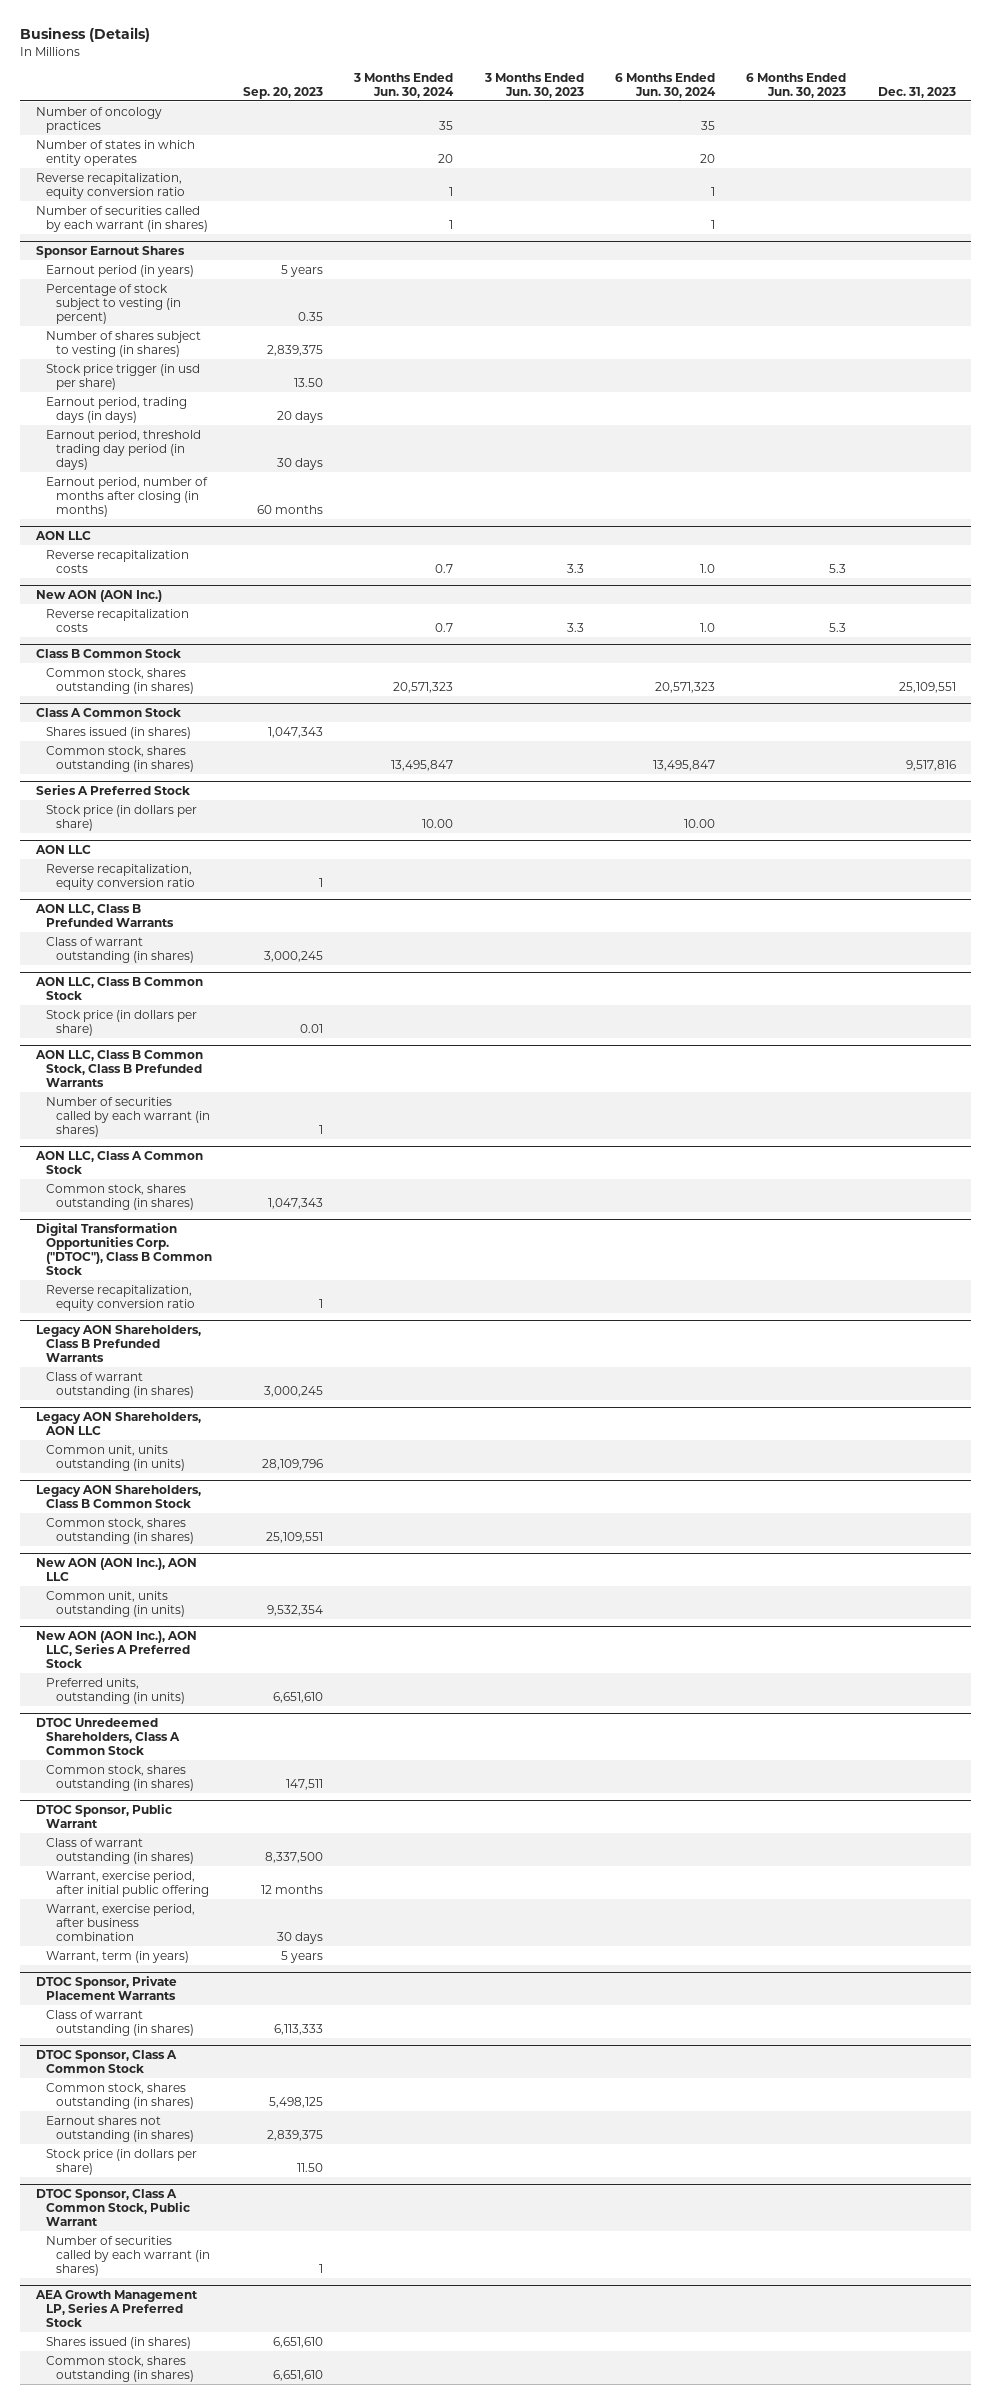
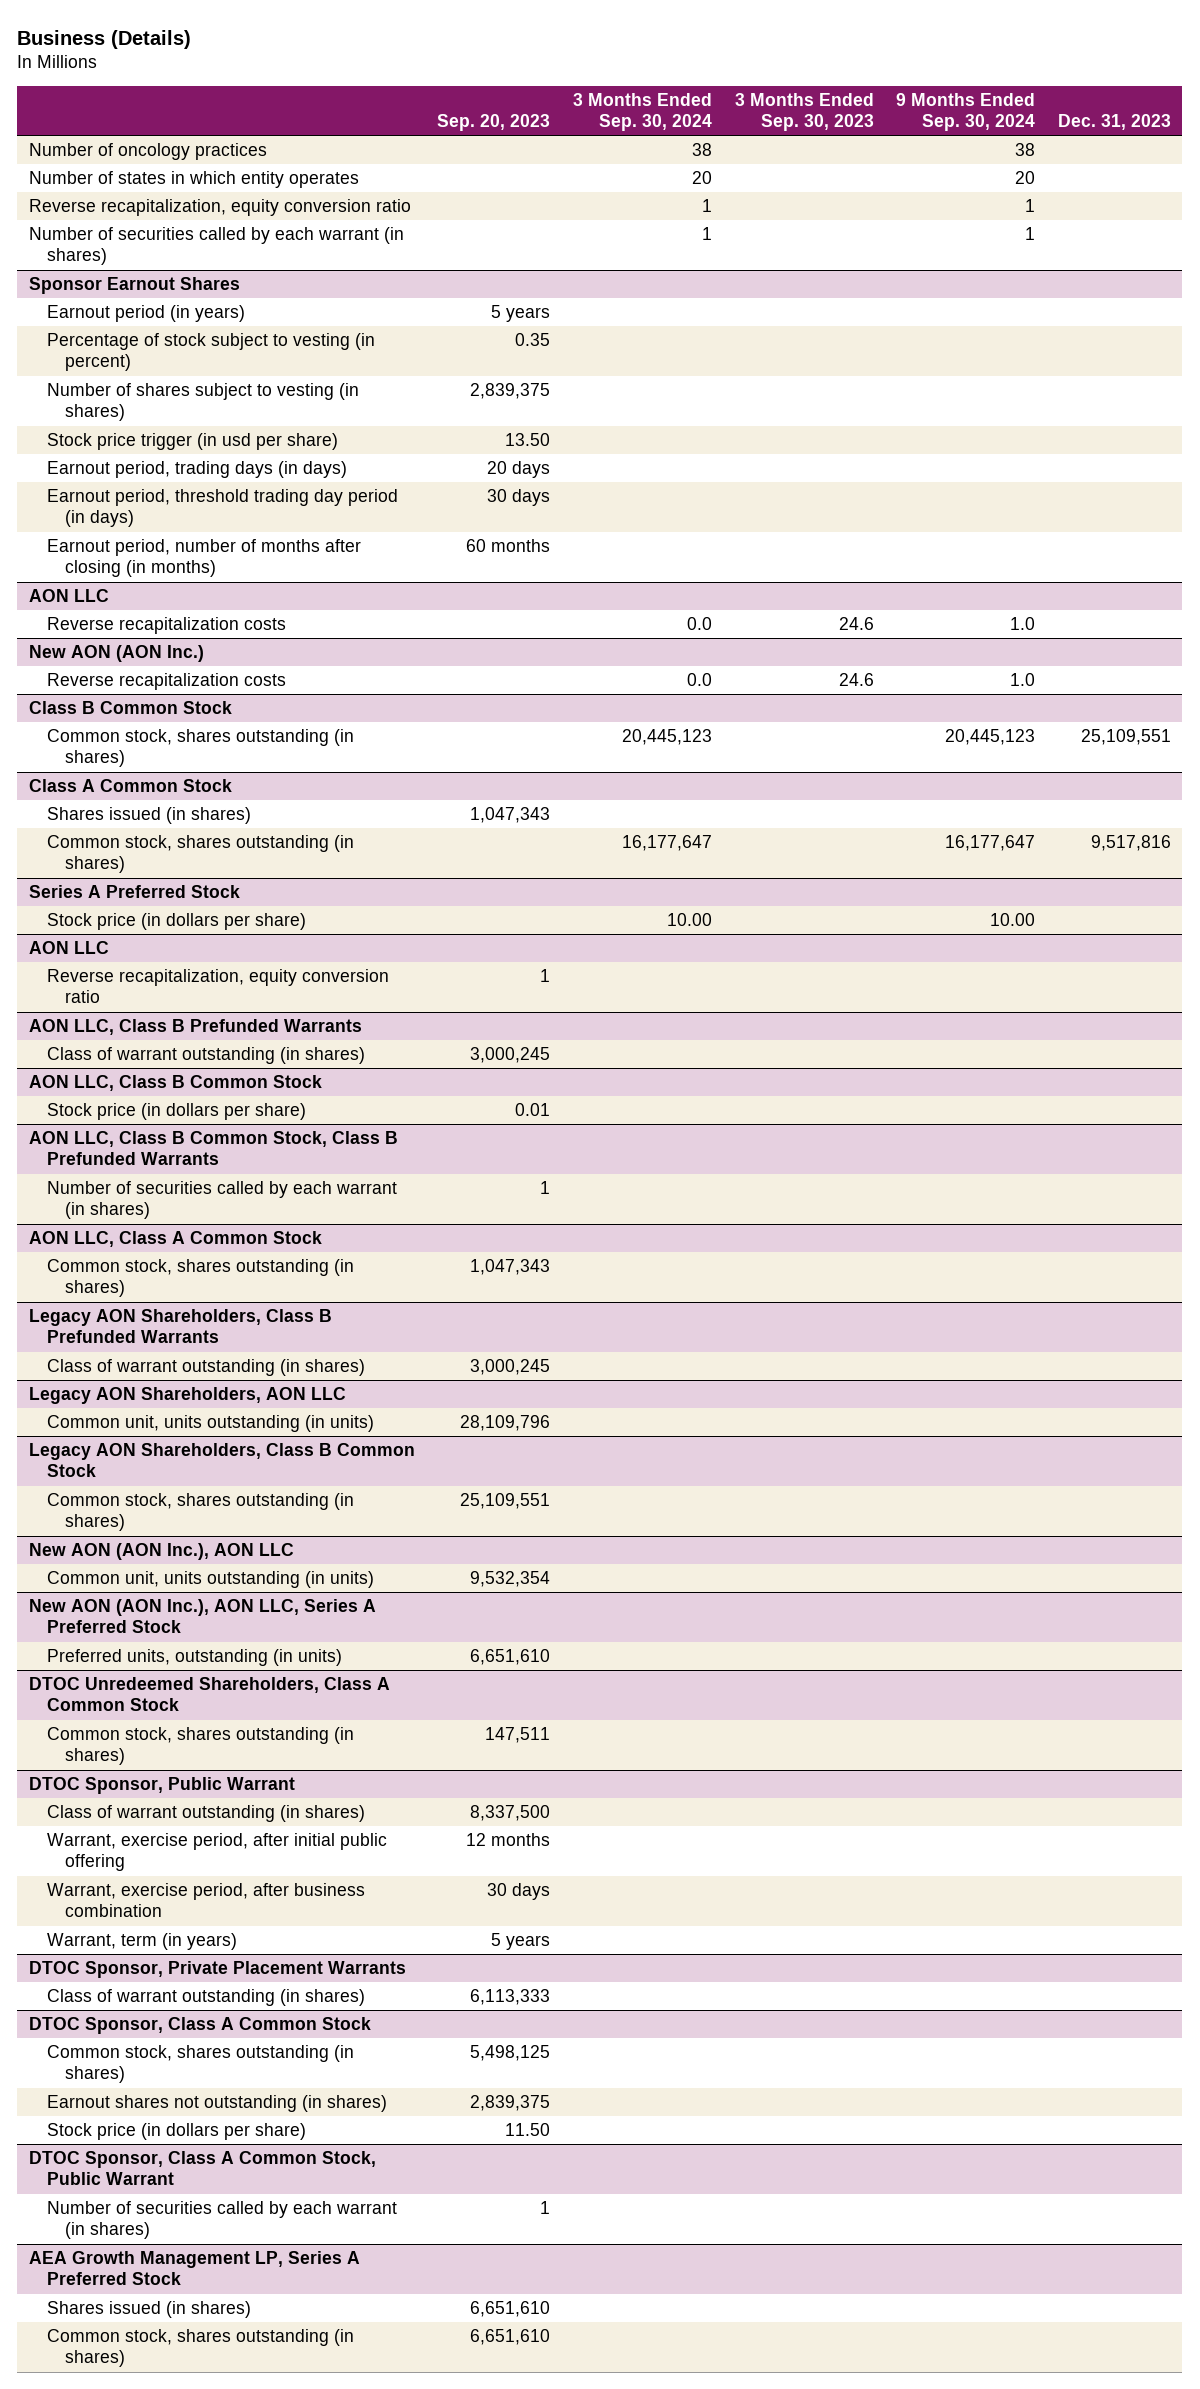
[353,72,455,98] 3 Months Ended Jun. 30, 2024 -> none
[483,72,584,98] 3 Months Ended Jun. 30, 2023 -> none
[615,72,717,98] 6 Months Ended Jun. 30, 2024 -> none
[746,72,847,98] 6 Months Ended Jun. 30, 2023 -> none
none -> [573,93,713,132] 3 Months Ended Sep. 30, 2024
none -> [734,93,874,132] 3 Months Ended Sep. 30, 2023
none -> [896,93,1036,132] 9 Months Ended Sep. 30, 2024
[36,1222,212,1275] Digital Transformation Opportunities Corp. ("DTOC"), Class B Common Stock -> none
[45,1284,195,1311] Reverse recapitalization, equity conversion ratio -> none

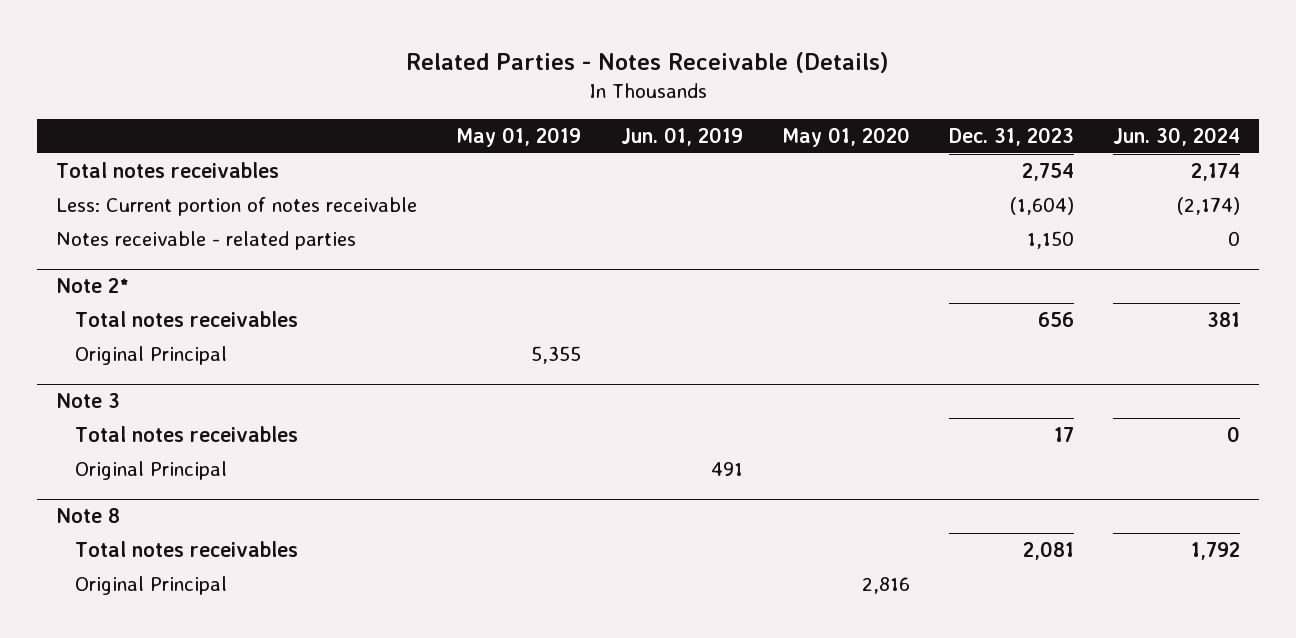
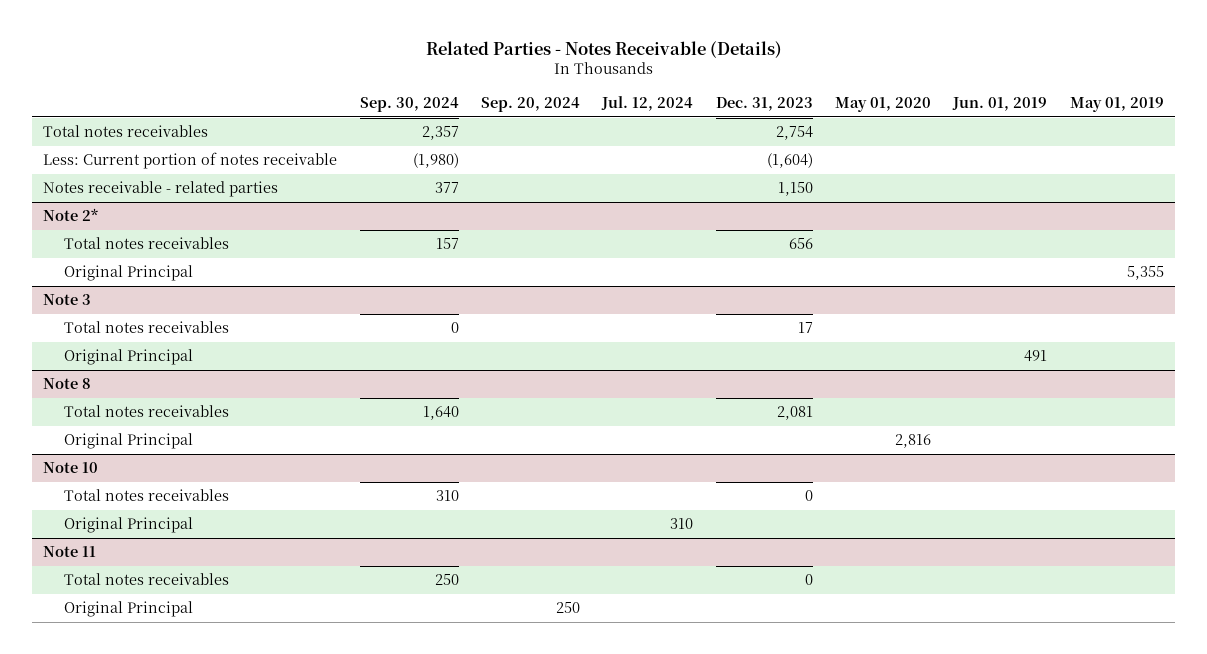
[1112,127,1240,147] Jun. 30, 2024 -> none
none -> [359,96,459,112] Sep. 30, 2024
none -> [480,96,580,112] Sep. 20, 2024
none -> [601,95,694,111] Jul. 12, 2024
none -> [43,462,99,474] Note 10
none -> [63,489,229,502] Total notes receivables
none -> [63,517,193,534] Original Principal
none -> [43,546,97,558] Note 11
none -> [63,573,229,586] Total notes receivables
none -> [63,601,193,618] Original Principal

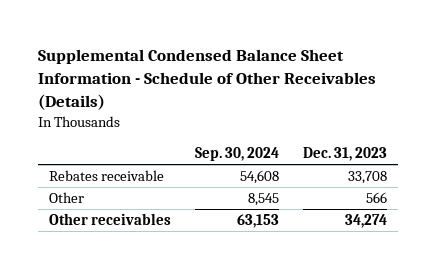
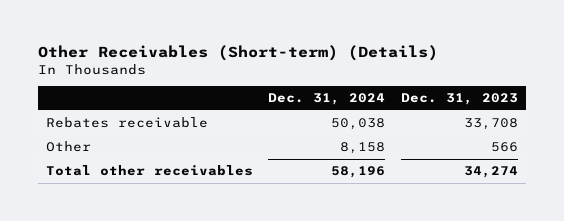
[37,48,376,110] Supplemental Condensed Balance Sheet Information - Schedule of Other Receivables (Details) -> [37,45,438,62] Other Receivables (Short-term) (Details)
[194,146,279,161] Sep. 30, 2024 -> none
none -> [268,93,386,106] Dec. 31, 2024
[49,213,172,226] Other receivables -> [45,165,253,177] Total other receivables

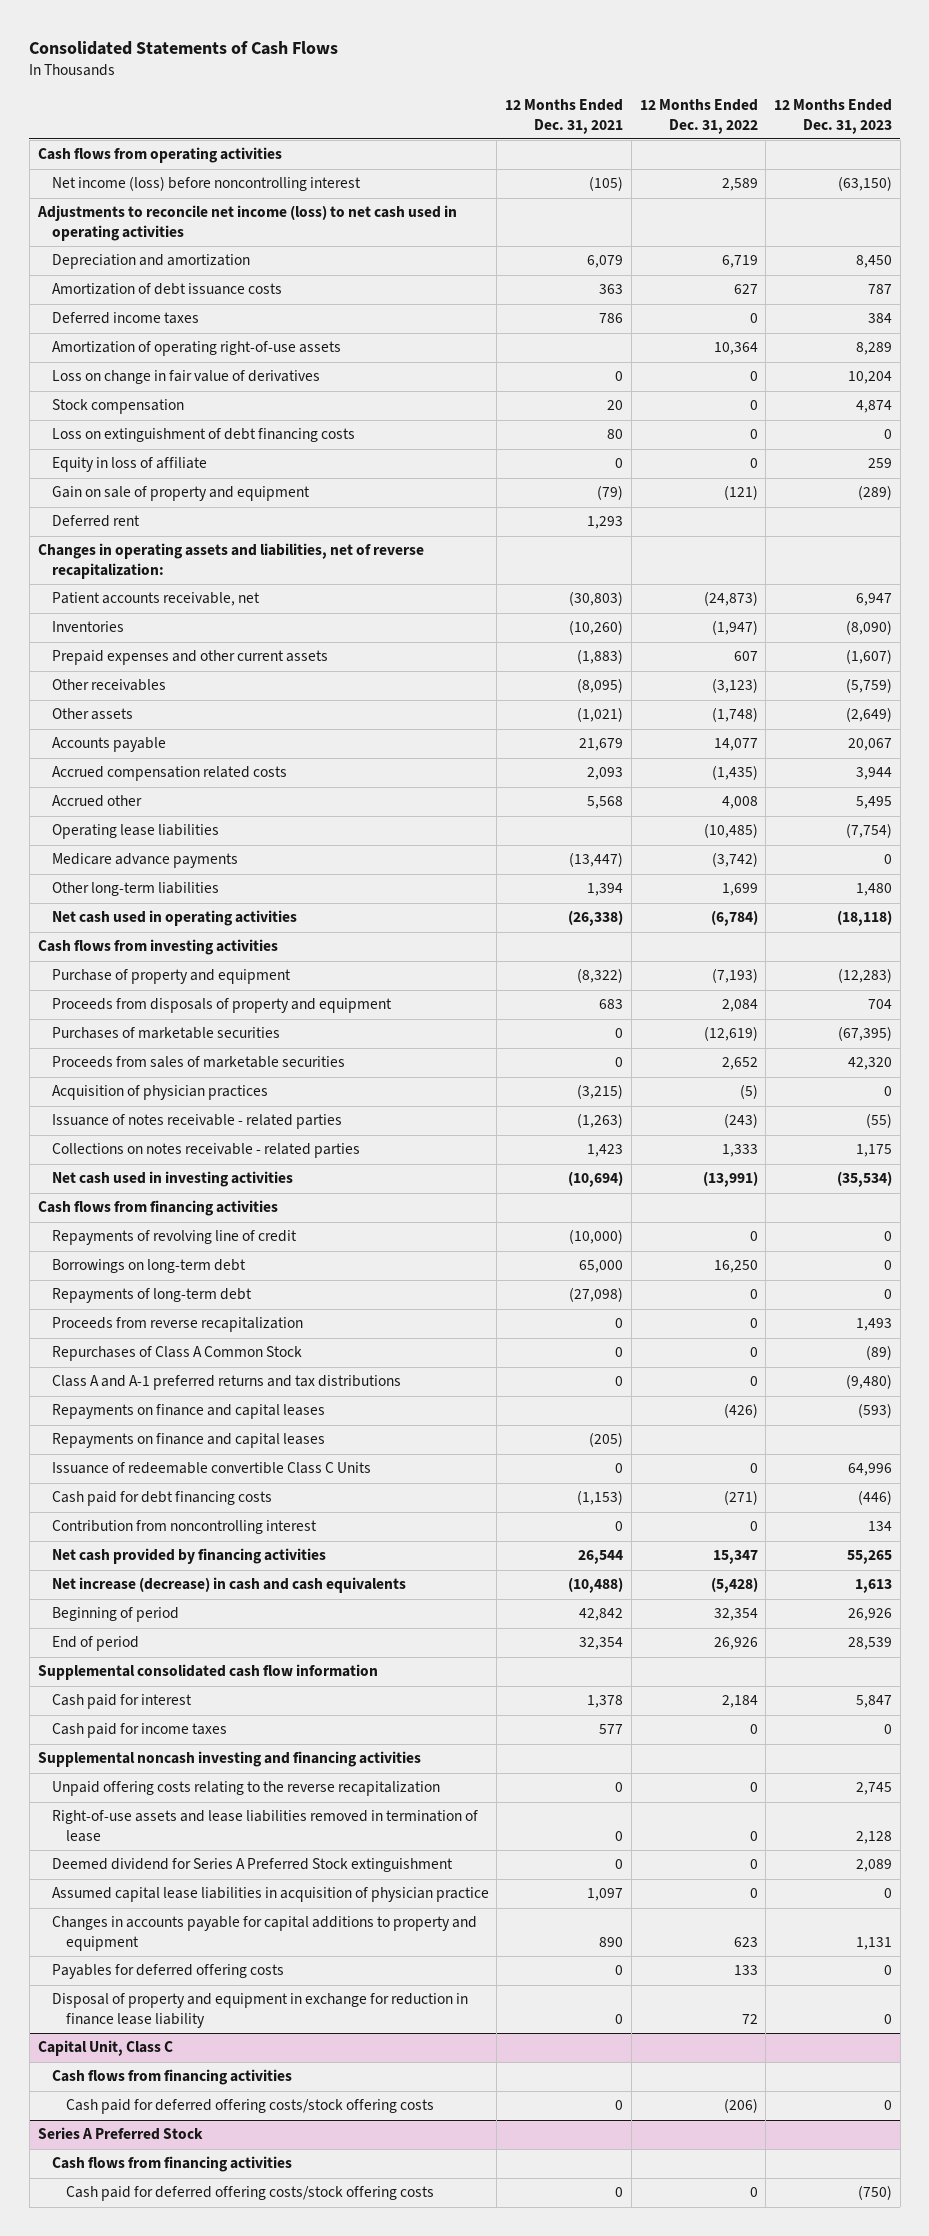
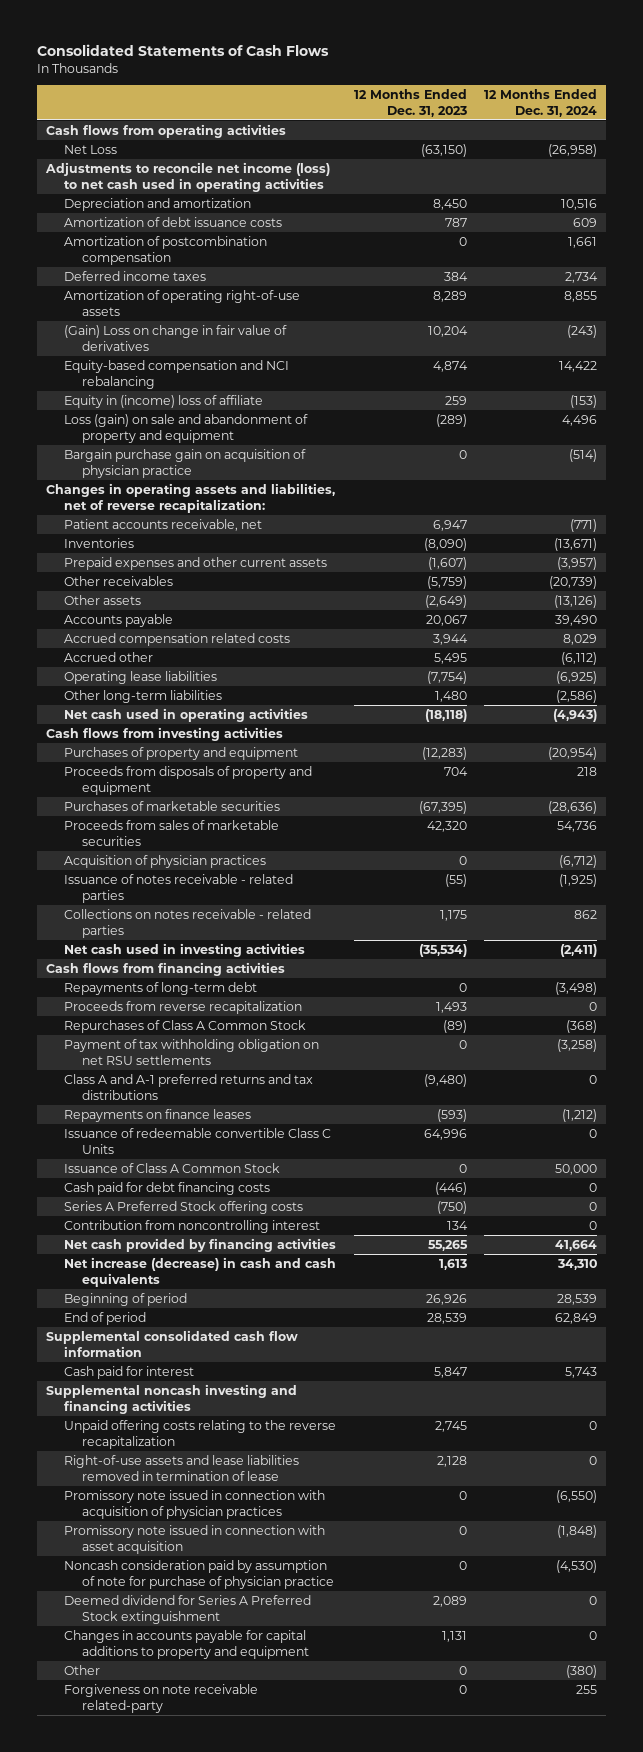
[505,98,624,134] 12 Months Ended Dec. 31, 2021 -> none
[639,98,758,134] 12 Months Ended Dec. 31, 2022 -> none
none -> [484,88,598,117] 12 Months Ended Dec. 31, 2024
[51,176,361,192] Net income (loss) before noncontrolling interest -> [63,144,117,154] Net Loss
none -> [63,235,267,265] Amortization of postcombination compensation
[51,428,355,443] Loss on extinguishment of debt financing costs -> none
[51,515,140,528] Deferred rent -> none
[51,370,320,385] Loss on change in fair value of derivatives -> [63,324,287,351] (Gain) Loss on change in fair value of derivatives
[51,399,184,415] Stock compensation -> [63,359,289,389] Equity-based compensation and NCI rebalancing
[51,457,207,473] Equity in loss of affiliate -> [63,394,263,408] Equity in (income) loss of affiliate
[51,486,310,502] Gain on sale of property and equipment -> [63,413,308,443] Loss (gain) on sale and abandonment of property and equipment
none -> [63,448,306,478] Bargain purchase gain on acquisition of physician practice
[51,853,238,869] Medicare advance payments -> none
[51,969,291,985] Purchase of property and equipment -> [63,746,298,760] Purchases of property and equipment
[51,1230,297,1246] Repayments of revolving line of credit -> none
[51,1259,246,1274] Borrowings on long-term debt -> none
none -> [63,1038,319,1065] Payment of tax withholding obligation on net RSU settlements
[51,1433,325,1449] Repayments on finance and capital leases -> none
[51,1404,325,1420] Repayments on finance and capital leases -> [63,1108,251,1122] Repayments on finance leases
none -> [63,1162,280,1173] Issuance of Class A Common Stock
none -> [63,1200,303,1214] Series A Preferred Stock offering costs
[51,1723,227,1739] Cash paid for income taxes -> none
none -> [63,1489,325,1519] Promissory note issued in connection with acquisition of physician practices
none -> [63,1524,325,1554] Promissory note issued in connection with asset acquisition
none -> [63,1559,334,1589] Noncash consideration paid by assumption of note for purchase of physician practice
[51,1887,489,1903] Assumed capital lease liabilities in acquisition of physician practice -> none
[51,1964,284,1980] Payables for deferred offering costs -> none
[51,1993,468,2029] Disposal of property and equipment in exchange for reduction in finance lease liability -> none
[37,2040,173,2057] Capital Unit, Class C -> none
[51,2069,292,2086] Cash flows from financing activities -> none
[65,2099,434,2115] Cash paid for deferred offering costs/stock offering costs -> none
[37,2127,203,2141] Series A Preferred Stock -> none
[51,2156,292,2173] Cash flows from financing activities -> none
[65,2186,434,2202] Cash paid for deferred offering costs/stock offering costs -> none
none -> [63,1664,100,1675] Other
none -> [63,1683,258,1713] Forgiveness on note receivable related-party

